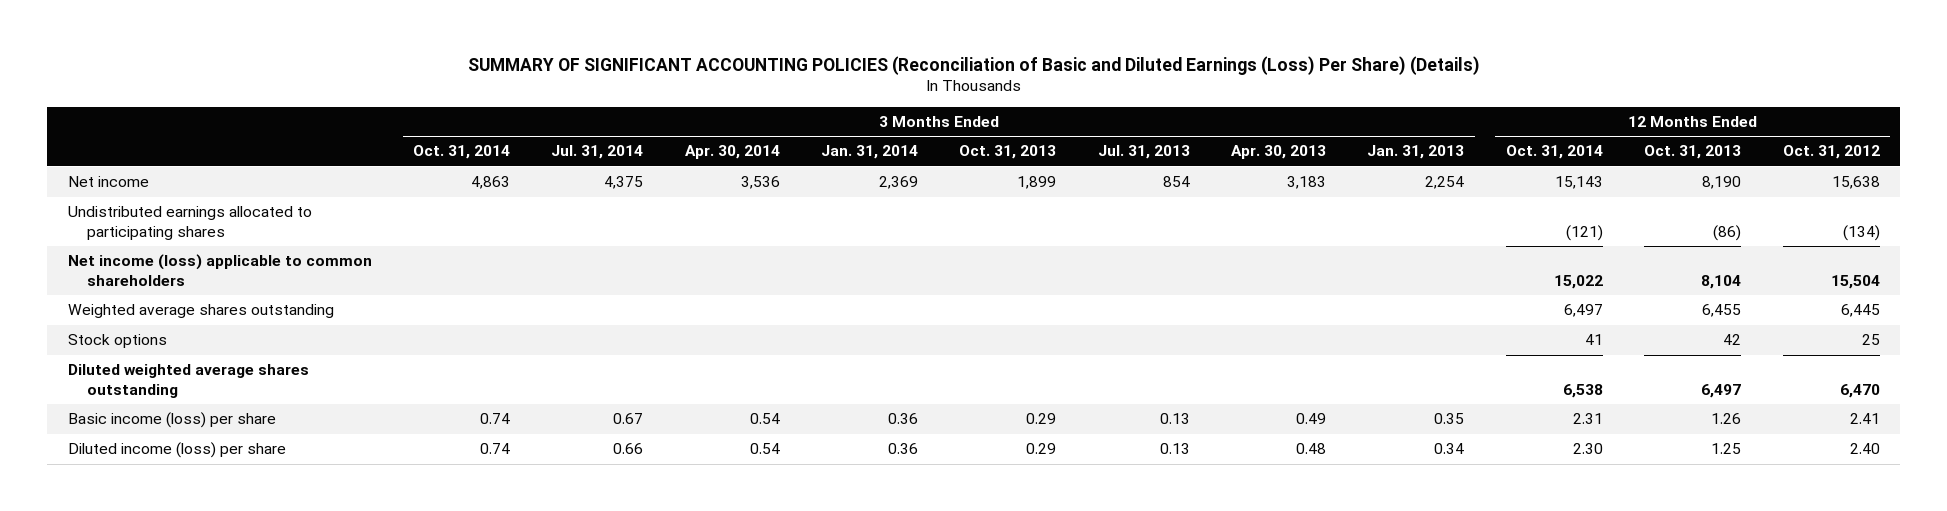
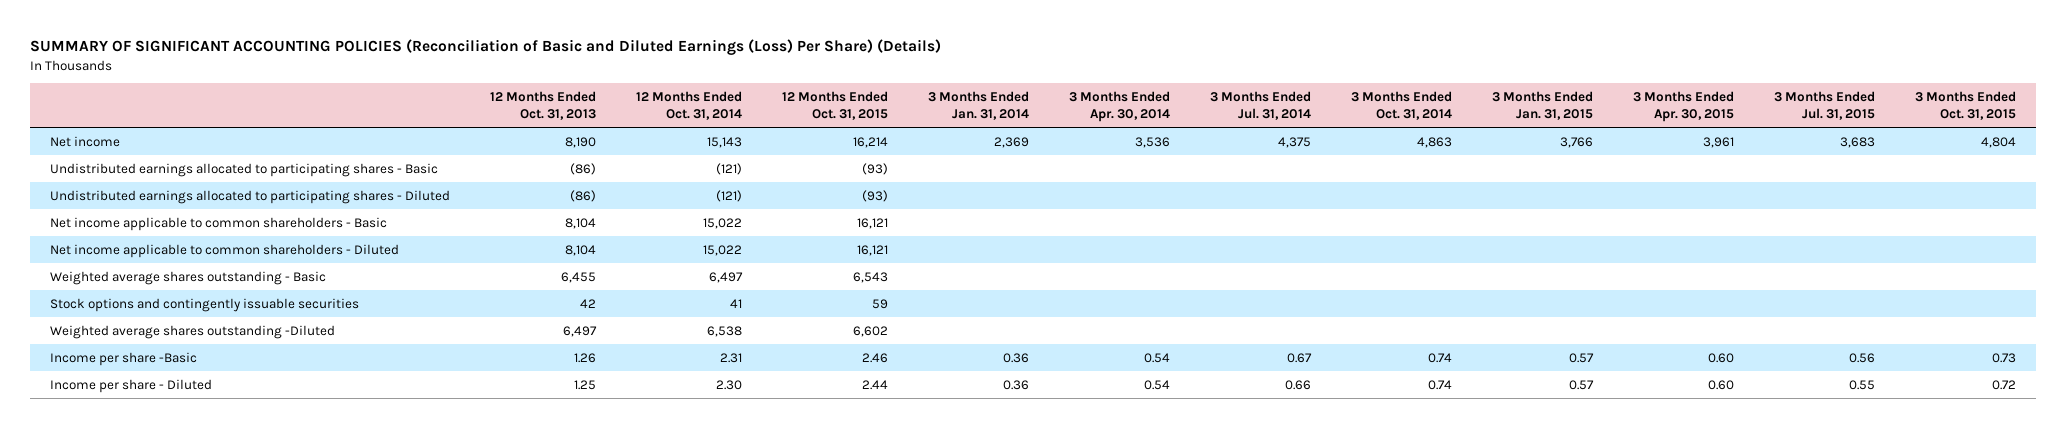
[959,145,1057,160] Oct. 31, 2013 -> none
[1097,145,1190,160] Jul. 31, 2013 -> none
[1231,145,1327,160] Apr. 30, 2013 -> none
[1367,145,1465,160] Jan. 31, 2013 -> none
[1782,145,1880,160] Oct. 31, 2012 -> none
none -> [782,91,889,120] 12 Months Ended Oct. 31, 2015
none -> [1492,91,1594,120] 3 Months Ended Jan. 31, 2015
none -> [1633,91,1735,122] 3 Months Ended Apr. 30, 2015
none -> [1774,91,1876,120] 3 Months Ended Jul. 31, 2015
none -> [1915,91,2017,120] 3 Months Ended Oct. 31, 2015
[67,206,312,241] Undistributed earnings allocated to participating shares -> [50,162,439,177] Undistributed earnings allocated to participating shares - Basic
none -> [50,189,451,204] Undistributed earnings allocated to participating shares - Diluted
[67,254,372,287] Net income (loss) applicable to common shareholders -> [50,216,388,231] Net income applicable to common shareholders - Basic
none -> [50,243,400,258] Net income applicable to common shareholders - Diluted
[67,304,334,319] Weighted average shares outstanding -> [50,270,327,285] Weighted average shares outstanding - Basic
[67,334,167,349] Stock options -> [50,297,360,312] Stock options and contingently issuable securities
[67,364,309,399] Diluted weighted average shares outstanding -> [50,324,336,339] Weighted average shares outstanding -Diluted
[67,412,276,429] Basic income (loss) per share -> [50,351,198,366] Income per share -Basic
[67,442,286,459] Diluted income (loss) per share -> [50,378,213,393] Income per share - Diluted

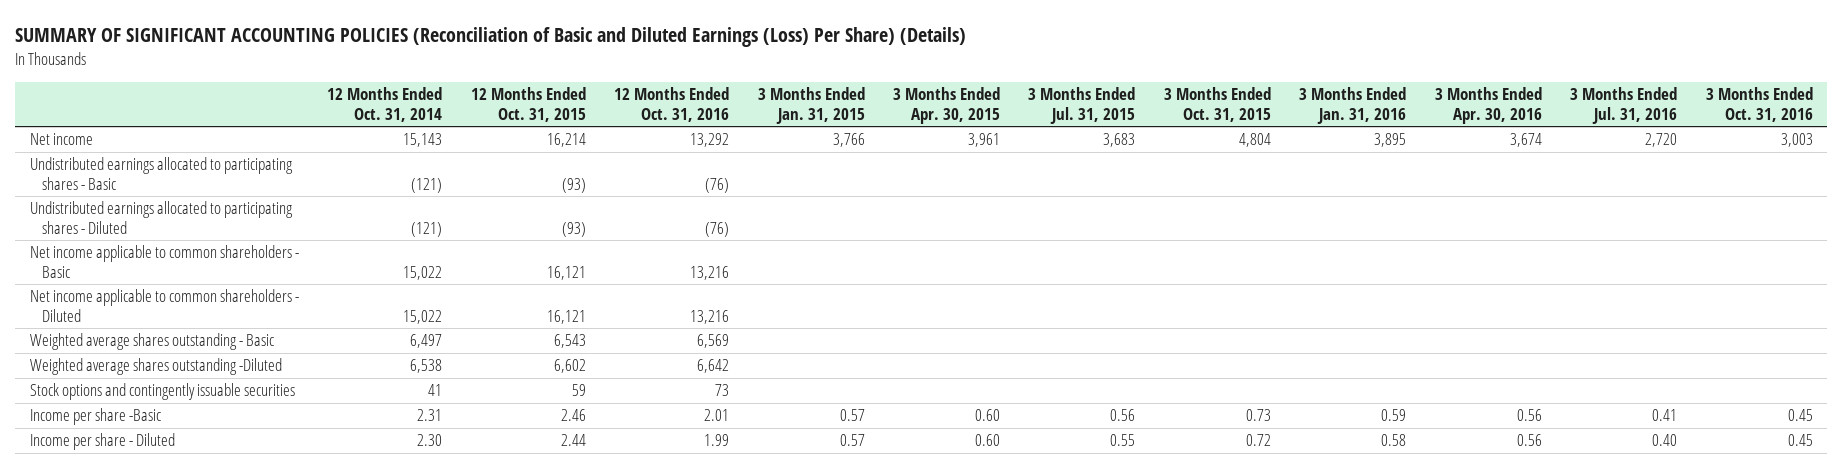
[490,91,597,120] 12 Months Ended Oct. 31, 2013 -> none
[928,91,1030,120] 3 Months Ended Jan. 31, 2014 -> none
[1069,91,1171,122] 3 Months Ended Apr. 30, 2014 -> none
[1210,91,1312,120] 3 Months Ended Jul. 31, 2014 -> none
[1351,91,1453,120] 3 Months Ended Oct. 31, 2014 -> none
none -> [614,87,730,122] 12 Months Ended Oct. 31, 2016
none -> [1299,87,1407,124] 3 Months Ended Jan. 31, 2016
none -> [1434,87,1542,124] 3 Months Ended Apr. 30, 2016
none -> [1570,87,1678,124] 3 Months Ended Jul. 31, 2016
none -> [1705,87,1813,122] 3 Months Ended Oct. 31, 2016
[50,297,360,312] Stock options and contingently issuable securities -> [29,383,295,401] Stock options and contingently issuable securities

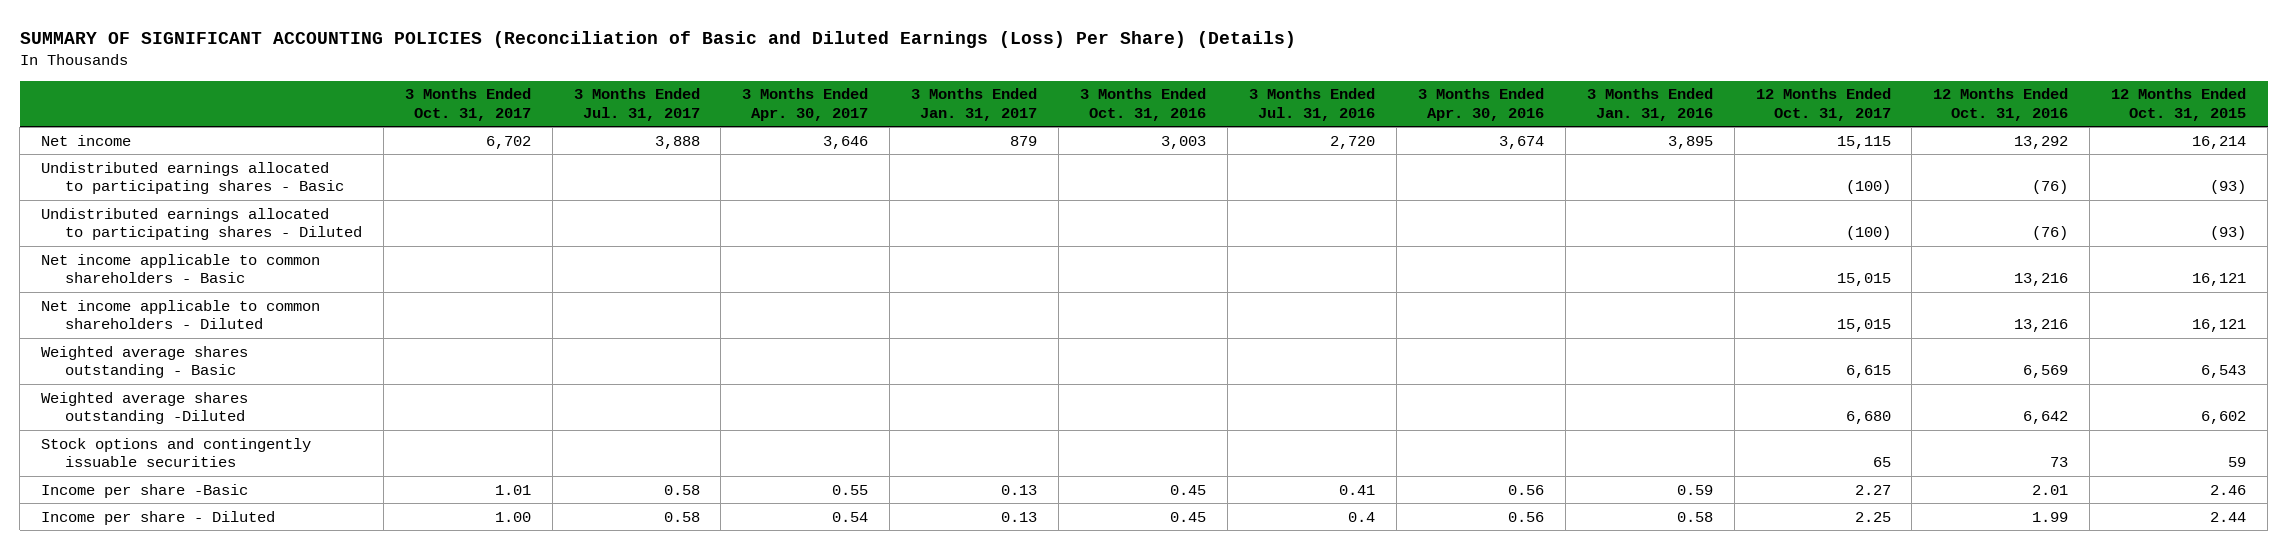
[327,87,443,122] 12 Months Ended Oct. 31, 2014 -> none
[757,87,865,124] 3 Months Ended Jan. 31, 2015 -> none
[892,87,1000,124] 3 Months Ended Apr. 30, 2015 -> none
[1028,87,1136,124] 3 Months Ended Jul. 31, 2015 -> none
[1163,87,1271,122] 3 Months Ended Oct. 31, 2015 -> none
none -> [404,88,531,122] 3 Months Ended Oct. 31, 2017
none -> [573,88,700,122] 3 Months Ended Jul. 31, 2017
none -> [742,88,869,122] 3 Months Ended Apr. 30, 2017
none -> [911,88,1038,122] 3 Months Ended Jan. 31, 2017
none -> [1755,88,1891,122] 12 Months Ended Oct. 31, 2017
[1652,434,1678,447] 0.40 -> [1347,511,1375,522] 0.4

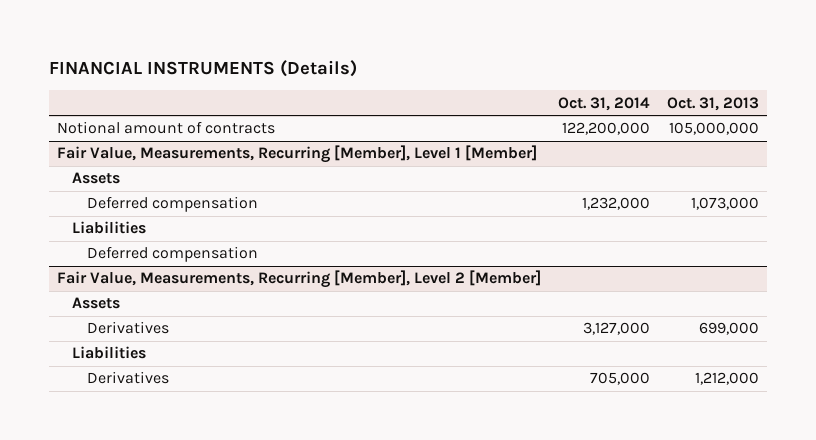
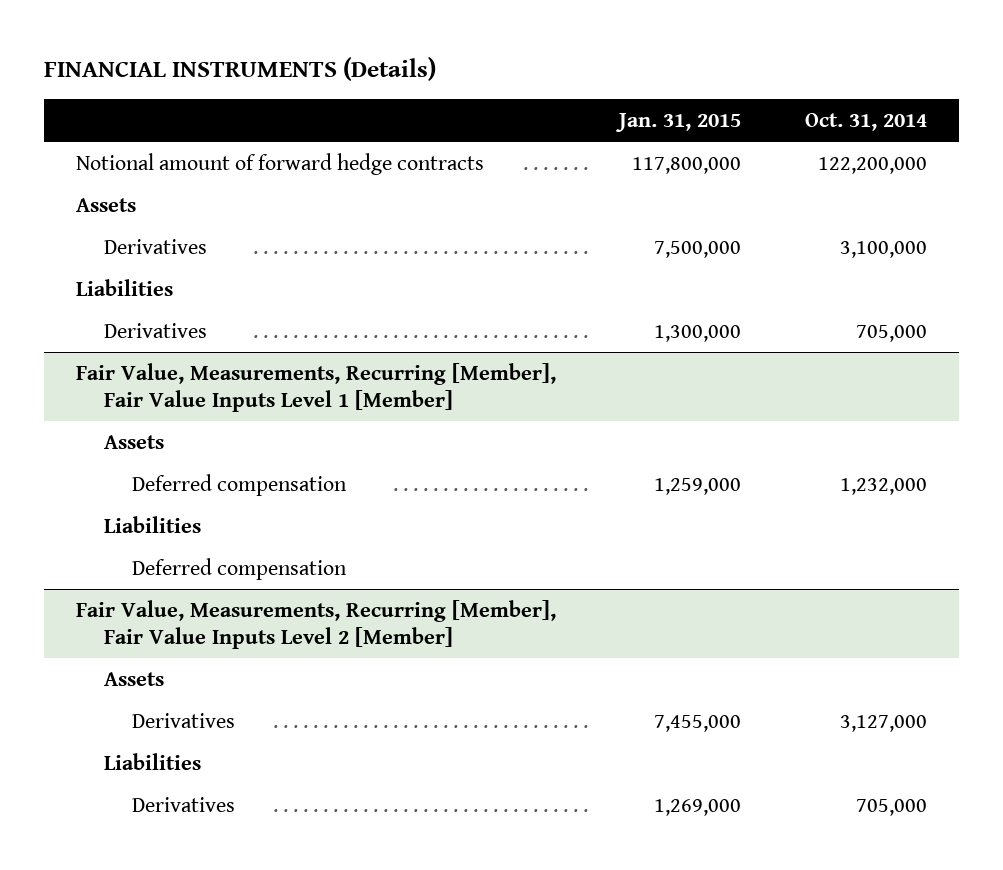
[666,96,759,111] Oct. 31, 2013 -> none
none -> [615,112,742,132] Jan. 31, 2015
[57,145,538,164] Fair Value, Measurements, Recurring [Member], Level 1 [Member] -> none
[57,121,276,135] Notional amount of contracts -> [75,152,484,175] Notional amount of forward hedge contracts
none -> [103,238,207,254] Derivatives
none -> [75,278,173,296] Liabilities
none -> [103,322,207,338] Derivatives
none -> [75,362,556,412] Fair Value, Measurements, Recurring [Member], Fair Value Inputs Level 1 [Member]
none -> [103,434,164,449] Assets
[57,270,542,289] Fair Value, Measurements, Recurring [Member], Level 2 [Member] -> [75,599,556,649] Fair Value, Measurements, Recurring [Member], Fair Value Inputs Level 2 [Member]

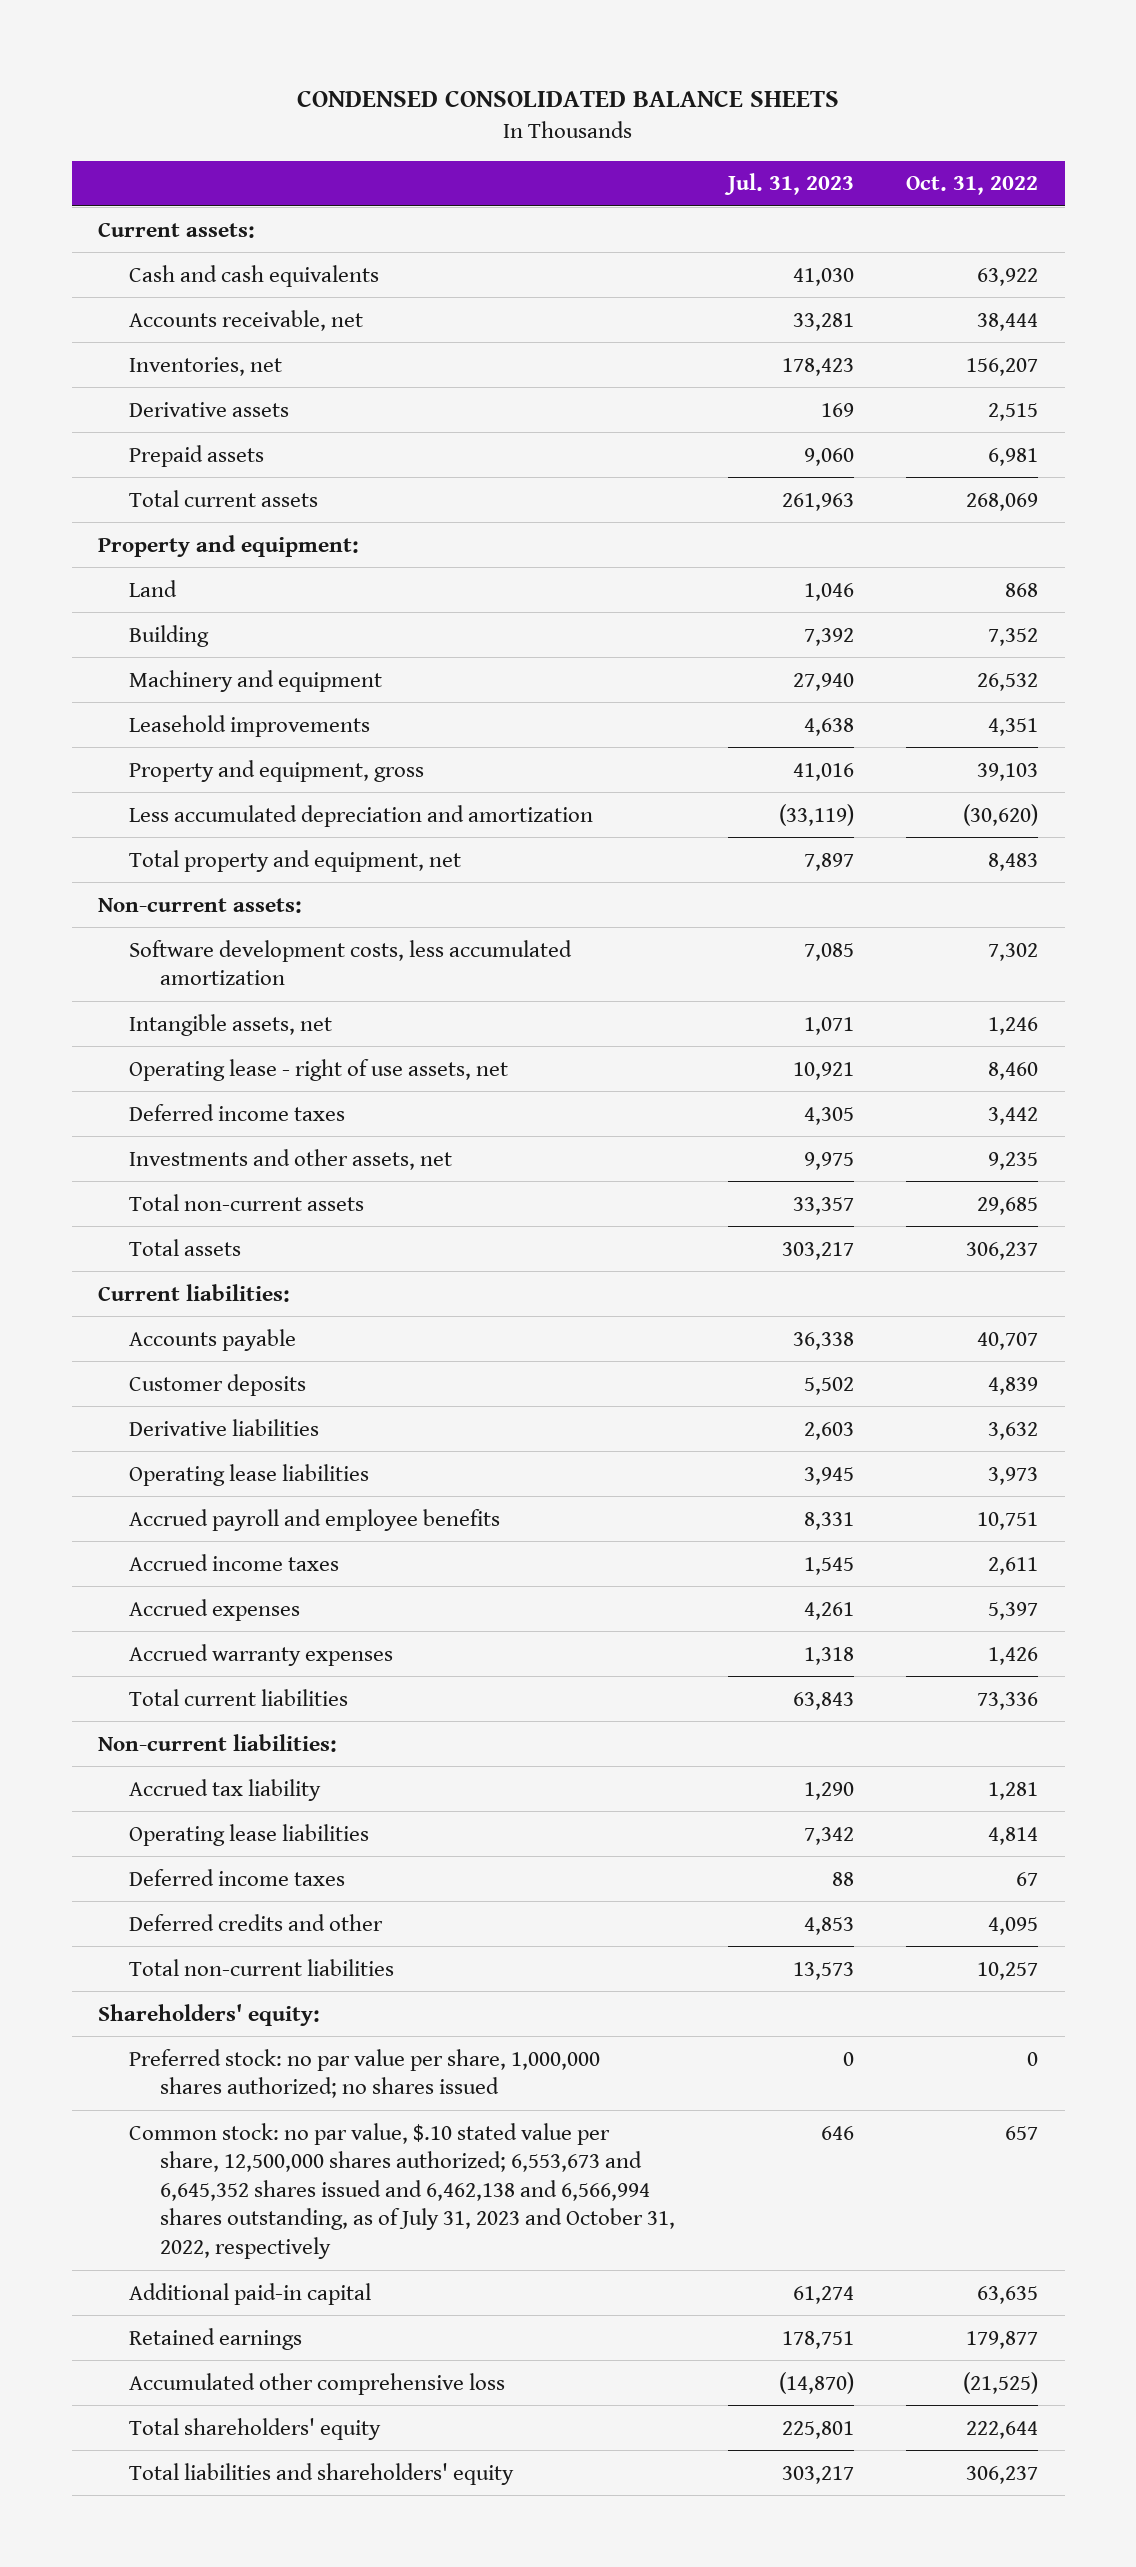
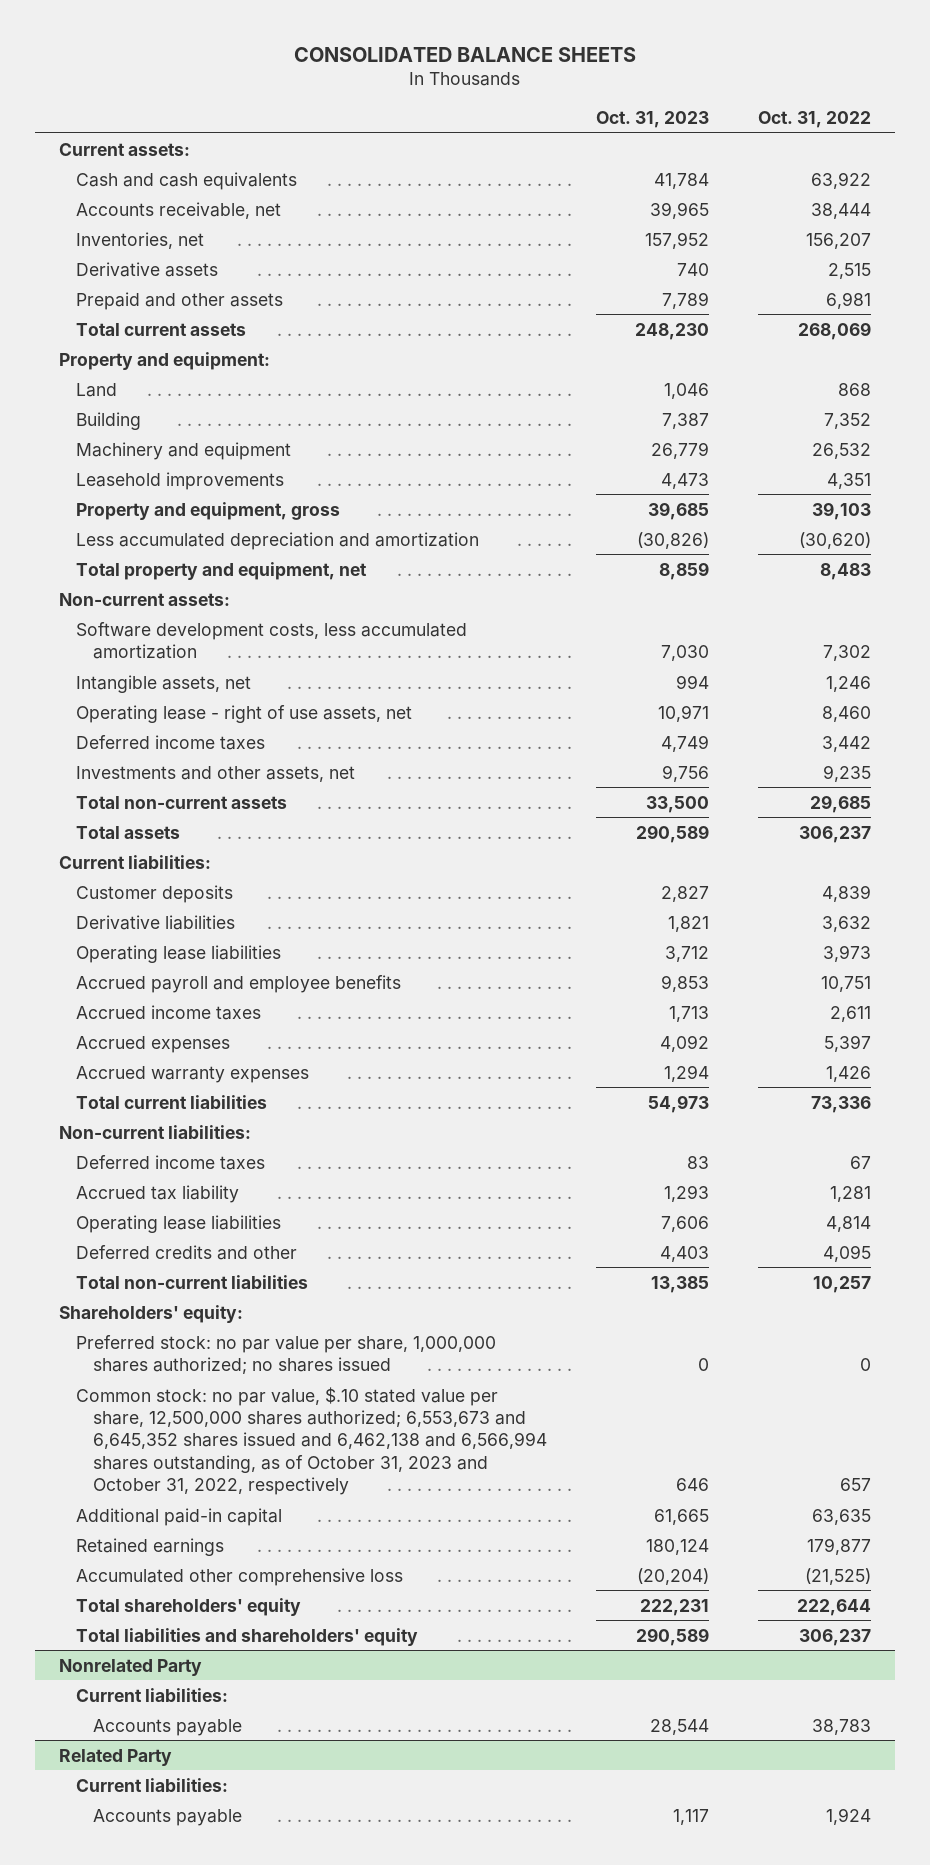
[297,90,840,108] CONDENSED CONSOLIDATED BALANCE SHEETS -> [294,46,637,62] CONSOLIDATED BALANCE SHEETS
[723,173,854,196] Jul. 31, 2023 -> none
none -> [596,111,710,129] Oct. 31, 2023
[129,444,265,467] Prepaid assets -> [76,291,284,310] Prepaid and other assets
[129,1328,297,1351] Accounts payable -> none
[129,1868,346,1886] Deferred income taxes -> [76,1154,266,1170] Deferred income taxes
[129,2122,676,2259] Common stock: no par value, $.10 stated value per share, 12,500,000 shares authorized; 6,553,673 and 6,645,352 shares issued and 6,462,138 and 6,566,994 shares outstanding, as of July 31, 2023 and October 31, 2022, respectively -> [76,1386,548,1496] Common stock: no par value, $.10 stated value per share, 12,500,000 shares authorized; 6,553,673 and 6,645,352 shares issued and 6,462,138 and 6,566,994 shares outstanding, as of October 31, 2023 and October 31, 2022, respectively
none -> [59,1658,203,1676] Nonrelated Party
none -> [76,1687,229,1702] Current liabilities:
none -> [93,1718,243,1736] Accounts payable
none -> [59,1748,173,1766] Related Party
none -> [76,1777,229,1792] Current liabilities:
none -> [93,1808,243,1826] Accounts payable

